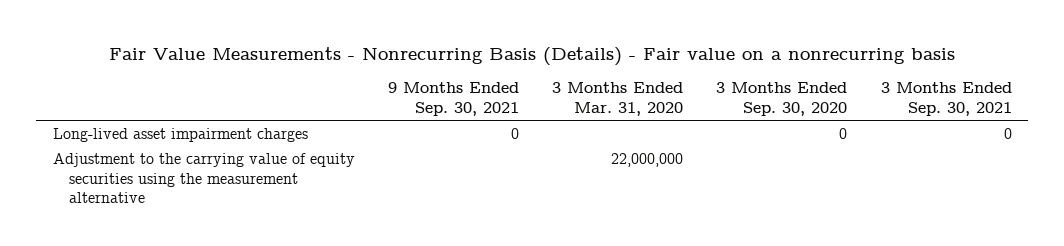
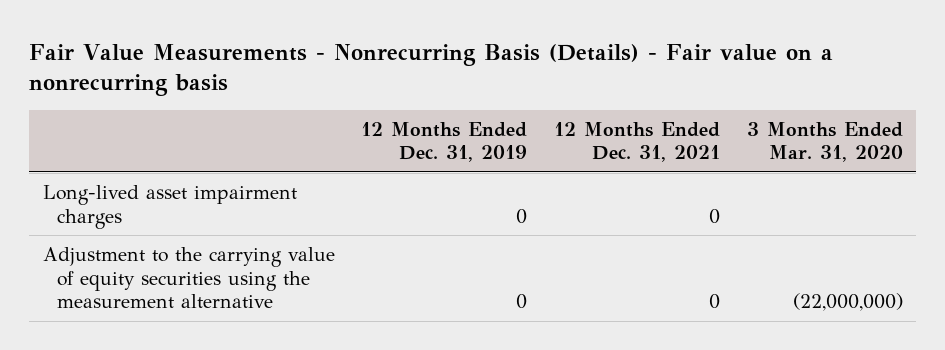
[387,82,519,117] 9 Months Ended Sep. 30, 2021 -> none
[716,82,848,117] 3 Months Ended Sep. 30, 2020 -> none
[880,82,1012,117] 3 Months Ended Sep. 30, 2021 -> none
none -> [361,121,528,163] 12 Months Ended Dec. 31, 2019
none -> [553,121,720,163] 12 Months Ended Dec. 31, 2021
[611,152,684,167] 22,000,000 -> [792,293,903,312] (22,000,000)

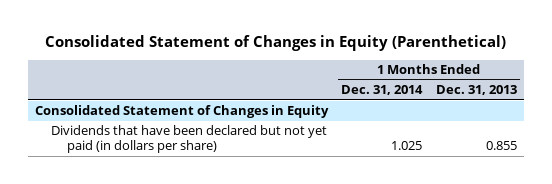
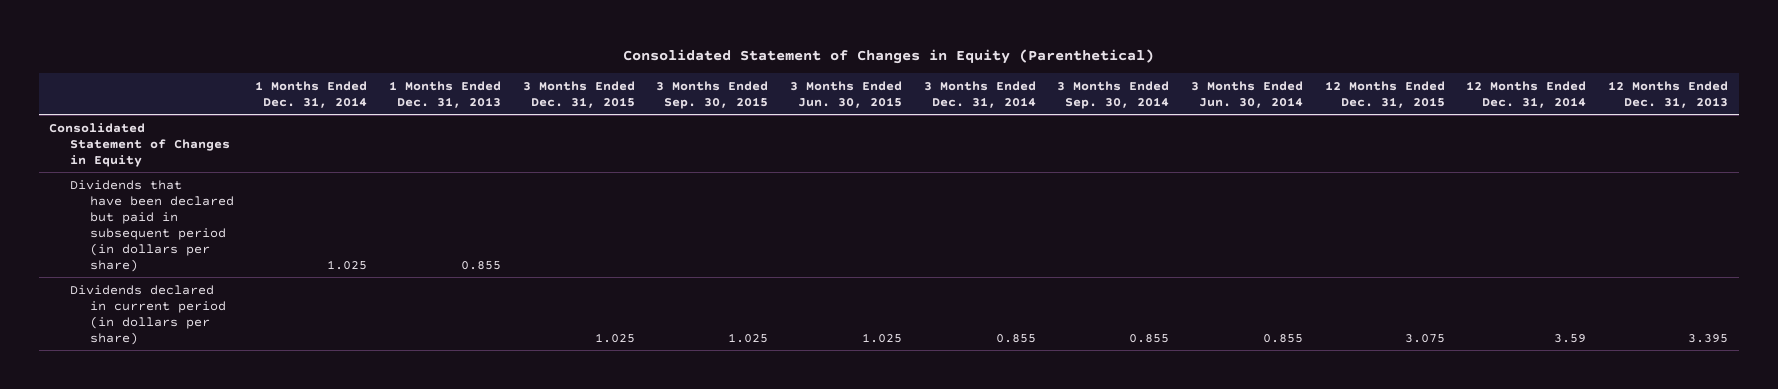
none -> [522,80,635,108] 3 Months Ended Dec. 31, 2015
none -> [656,80,769,109] 3 Months Ended Sep. 30, 2015
none -> [790,80,903,108] 3 Months Ended Jun. 30, 2015
none -> [923,80,1036,108] 3 Months Ended Dec. 31, 2014
none -> [1057,80,1170,109] 3 Months Ended Sep. 30, 2014
none -> [1191,80,1304,108] 3 Months Ended Jun. 30, 2014
none -> [1324,80,1445,108] 12 Months Ended Dec. 31, 2015
none -> [1466,80,1587,108] 12 Months Ended Dec. 31, 2014
none -> [1608,80,1729,108] 12 Months Ended Dec. 31, 2013
[50,125,327,154] Dividends that have been declared but not yet paid (in dollars per share) -> [69,179,234,272] Dividends that have been declared but paid in subsequent period (in dollars per share)
none -> [69,284,226,345] Dividends declared in current period (in dollars per share)

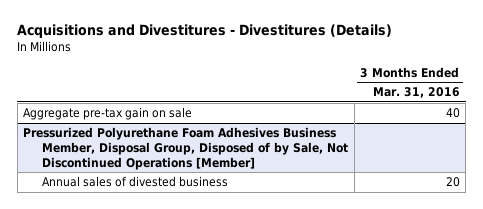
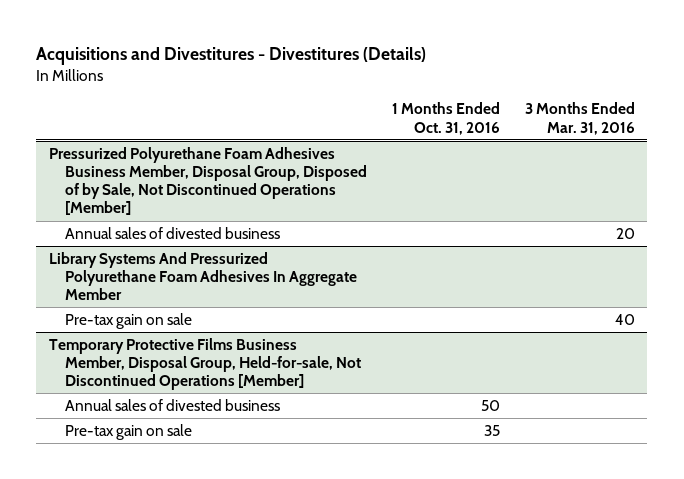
none -> [392,102,501,135] 1 Months Ended Oct. 31, 2016
[23,107,193,121] Aggregate pre-tax gain on sale -> none
none -> [48,251,358,301] Library Systems And Pressurized Polyurethane Foam Adhesives In Aggregate Member
none -> [65,312,193,329] Pre-tax gain on sale
none -> [48,337,362,391] Temporary Protective Films Business Member, Disposal Group, Held-for-sale, Not Discontinued Operations [Member]
none -> [65,398,281,411] Annual sales of divested business
none -> [65,423,193,440] Pre-tax gain on sale

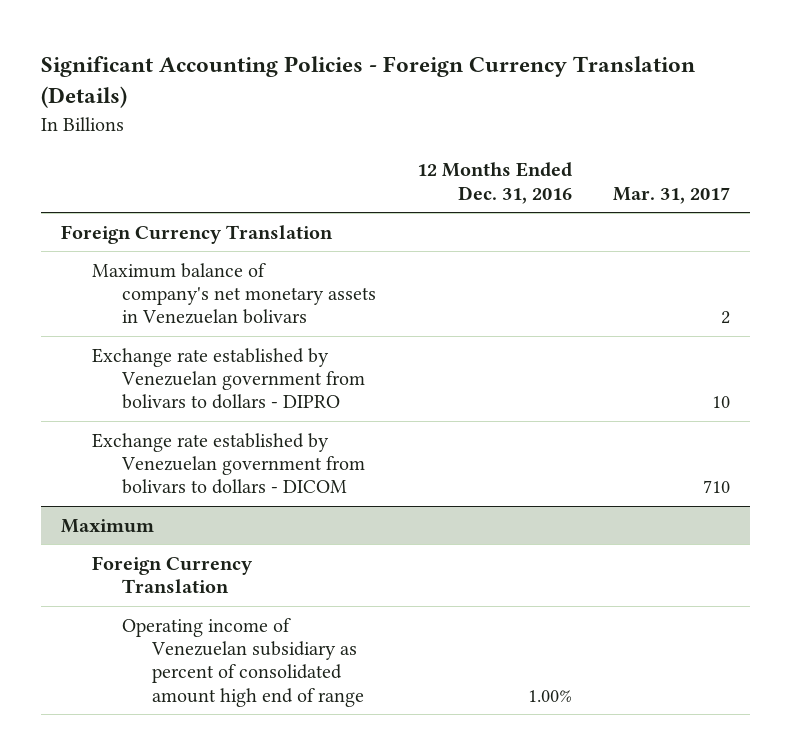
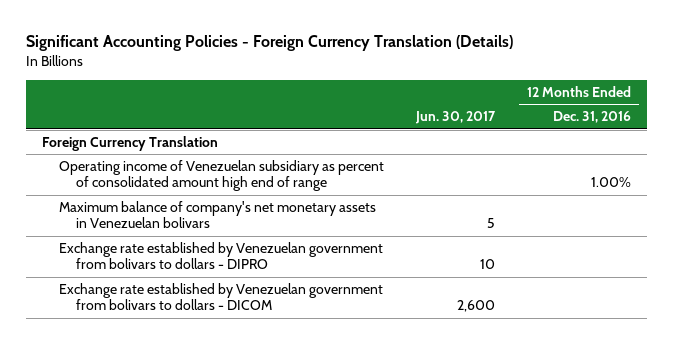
[612,186,730,204] Mar. 31, 2017 -> none
none -> [415,111,497,125] Jun. 30, 2017
none -> [58,160,384,192] Operating income of Venezuelan subsidiary as percent of consolidated amount high end of range
[61,518,155,533] Maximum -> none
[91,555,253,594] Foreign Currency Translation -> none
[121,617,365,707] Operating income of Venezuelan subsidiary as percent of consolidated amount high end of range -> none

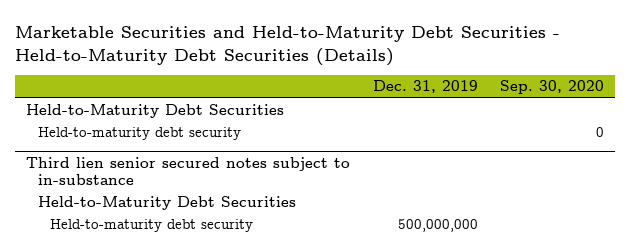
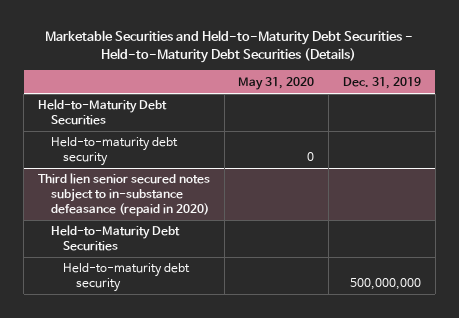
[499,80,604,95] Sep. 30, 2020 -> none
none -> [238,76,315,90] May 31, 2020
[26,156,351,186] Third lien senior secured notes subject to in-substance -> [37,173,210,216] Third lien senior secured notes subject to in-substance defeasance (repaid in 2020)

